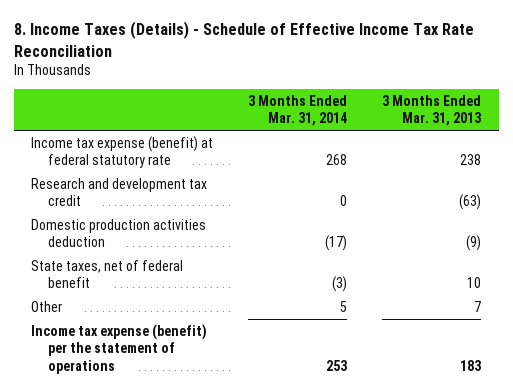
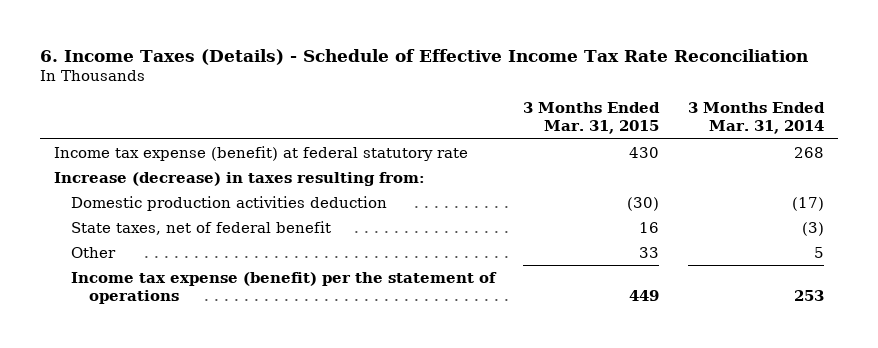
[13,21,474,57] 8. Income Taxes (Details) - Schedule of Effective Income Tax Rate Reconciliation -> [39,48,808,65] 6. Income Taxes (Details) - Schedule of Effective Income Tax Rate Reconciliation
[382,94,482,127] 3 Months Ended Mar. 31, 2013 -> none
none -> [523,102,661,135] 3 Months Ended Mar. 31, 2015
[31,177,208,207] Research and development tax credit -> none
none -> [53,171,425,186] Increase (decrease) in taxes resulting from:

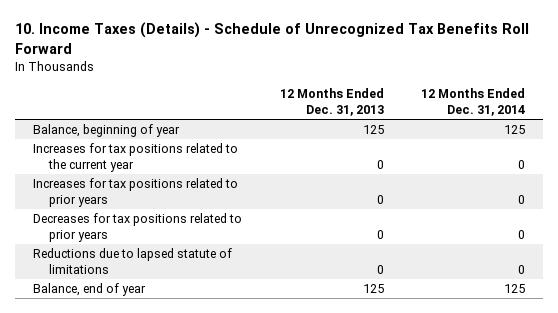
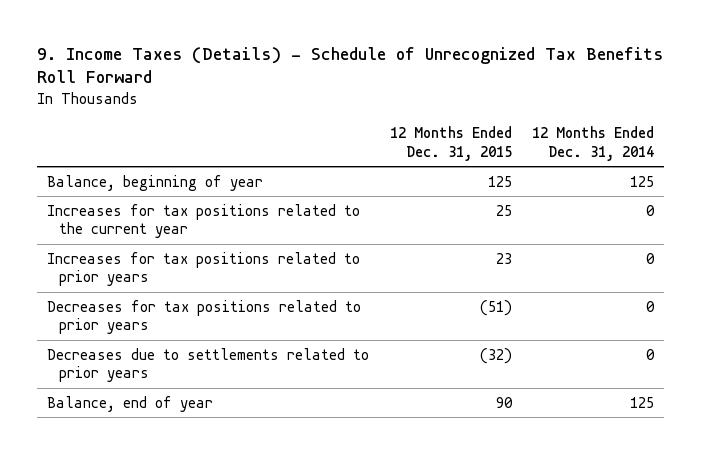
[14,22,529,55] 10. Income Taxes (Details) - Schedule of Unrecognized Tax Benefits Roll Forward -> [36,47,663,84] 9. Income Taxes (Details) - Schedule of Unrecognized Tax Benefits Roll Forward
[279,88,384,117] 12 Months Ended Dec. 31, 2013 -> none
none -> [389,126,512,161] 12 Months Ended Dec. 31, 2015
[33,248,233,275] Reductions due to lapsed statute of limitations -> [47,347,370,383] Decreases due to settlements related to prior years

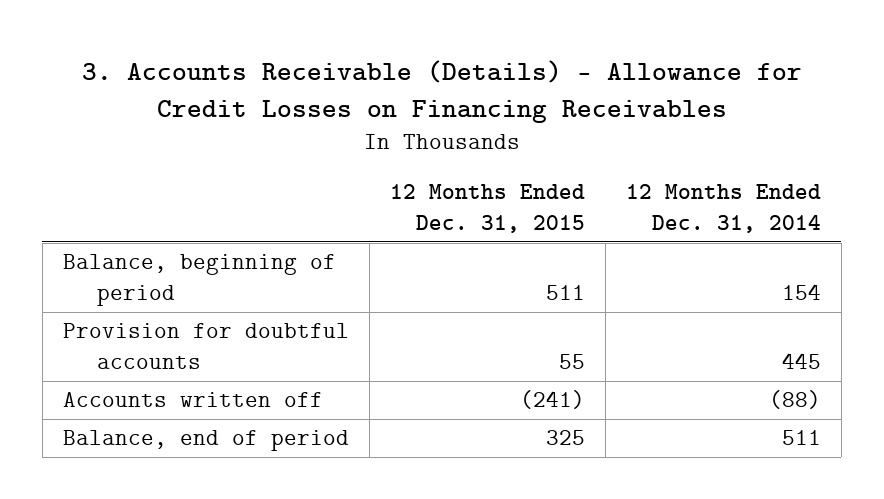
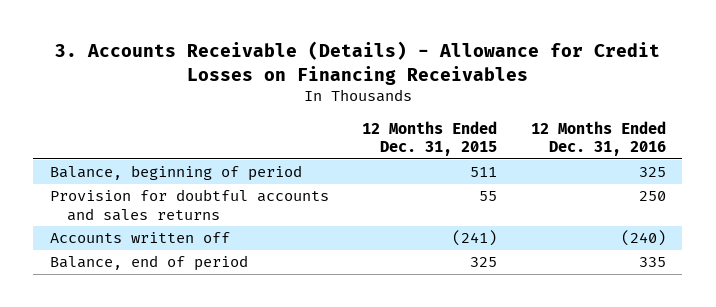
[625,184,821,233] 12 Months Ended Dec. 31, 2014 -> none
none -> [530,120,666,157] 12 Months Ended Dec. 31, 2016
[62,323,349,370] Provision for doubtful accounts -> [49,189,329,221] Provision for doubtful accounts and sales returns

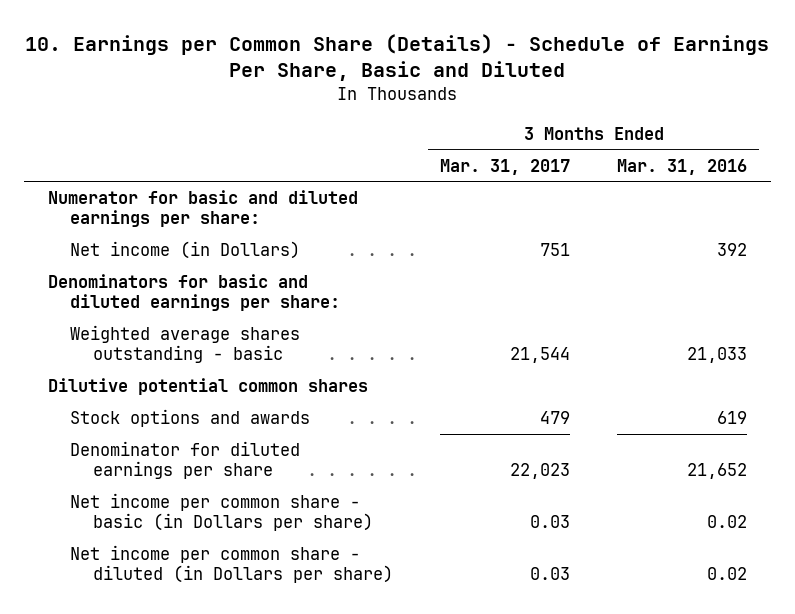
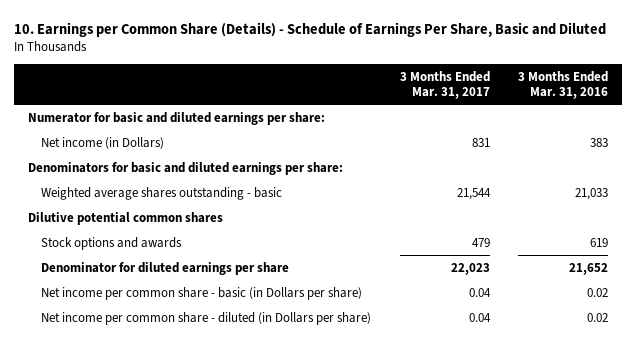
[540,243,571,257] 751 -> [471,137,490,147] 831
[717,243,748,257] 392 -> [589,137,608,147] 383
[530,515,571,529] 0.03 -> [468,287,491,297] 0.04
[530,567,571,581] 0.03 -> [468,312,491,322] 0.04

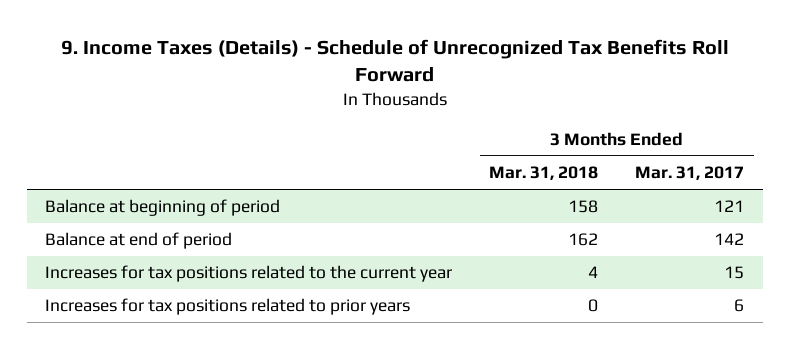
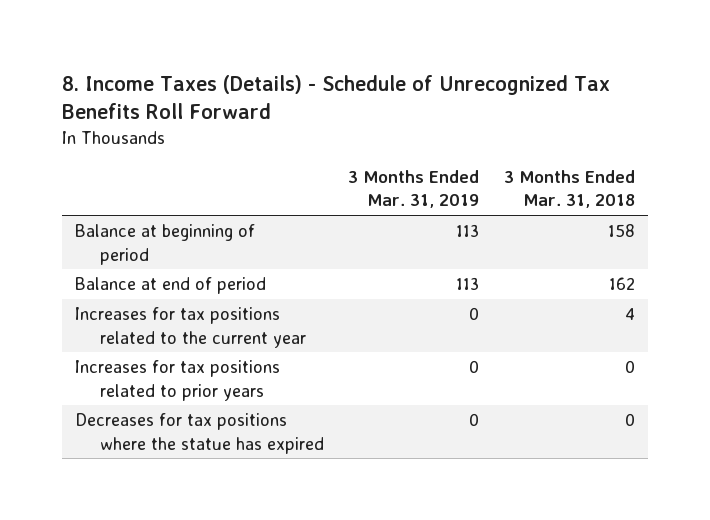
[60,39,729,83] 9. Income Taxes (Details) - Schedule of Unrecognized Tax Benefits Roll Forward -> [62,74,611,119] 8. Income Taxes (Details) - Schedule of Unrecognized Tax Benefits Roll Forward
[635,166,745,181] Mar. 31, 2017 -> none
none -> [348,169,480,209] 3 Months Ended Mar. 31, 2019
none -> [74,413,324,454] Decreases for tax positions where the statue has expired

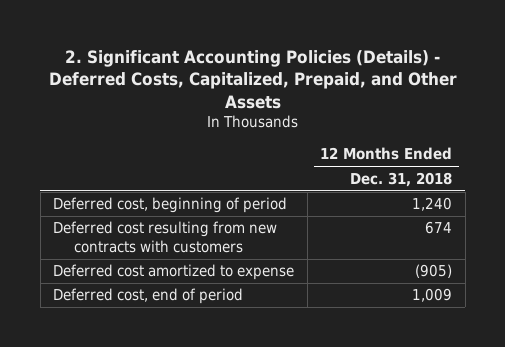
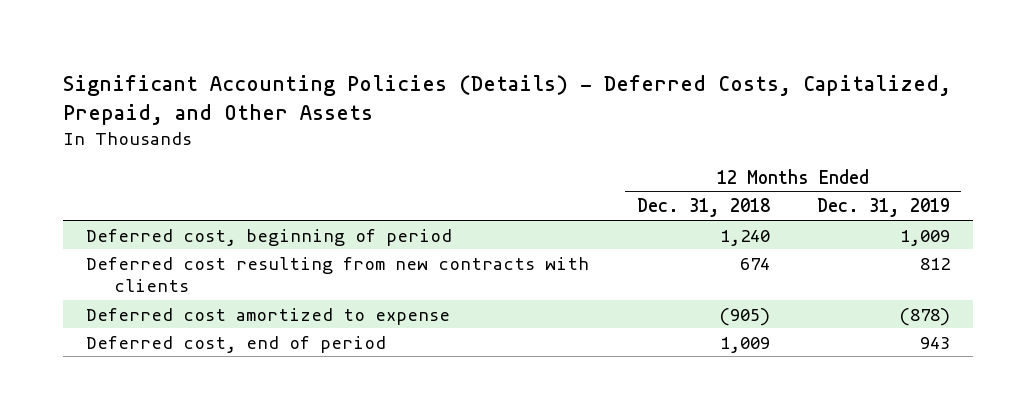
[48,49,457,109] 2. Significant Accounting Policies (Details) - Deferred Costs, Capitalized, Prepaid, and Other Assets -> [62,75,951,125] Significant Accounting Policies (Details) - Deferred Costs, Capitalized, Prepaid, and Other Assets
none -> [816,198,950,218] Dec. 31, 2019
[53,221,278,254] Deferred cost resulting from new contracts with customers -> [86,256,590,292] Deferred cost resulting from new contracts with clients

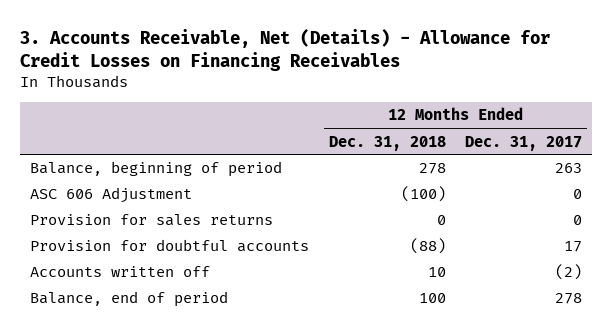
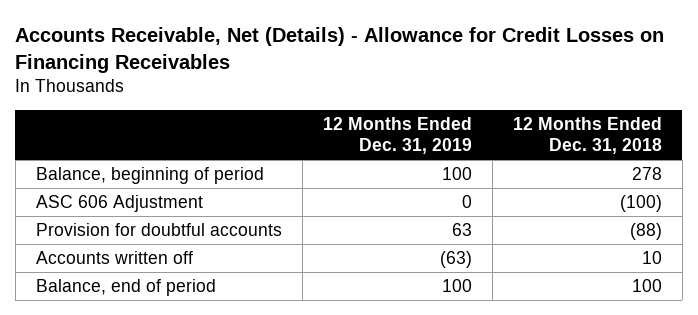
[20,28,551,71] 3. Accounts Receivable, Net (Details) - Allowance for Credit Losses on Financing Receivables -> [15,27,665,74] Accounts Receivable, Net (Details) - Allowance for Credit Losses on Financing Receivables
[465,135,583,151] Dec. 31, 2017 -> none
none -> [322,116,472,154] 12 Months Ended Dec. 31, 2019
[30,214,274,227] Provision for sales returns -> none

